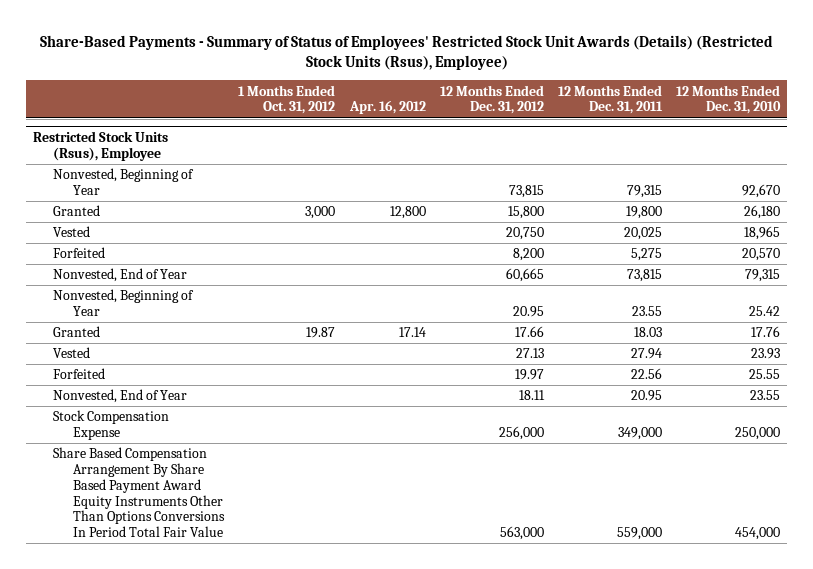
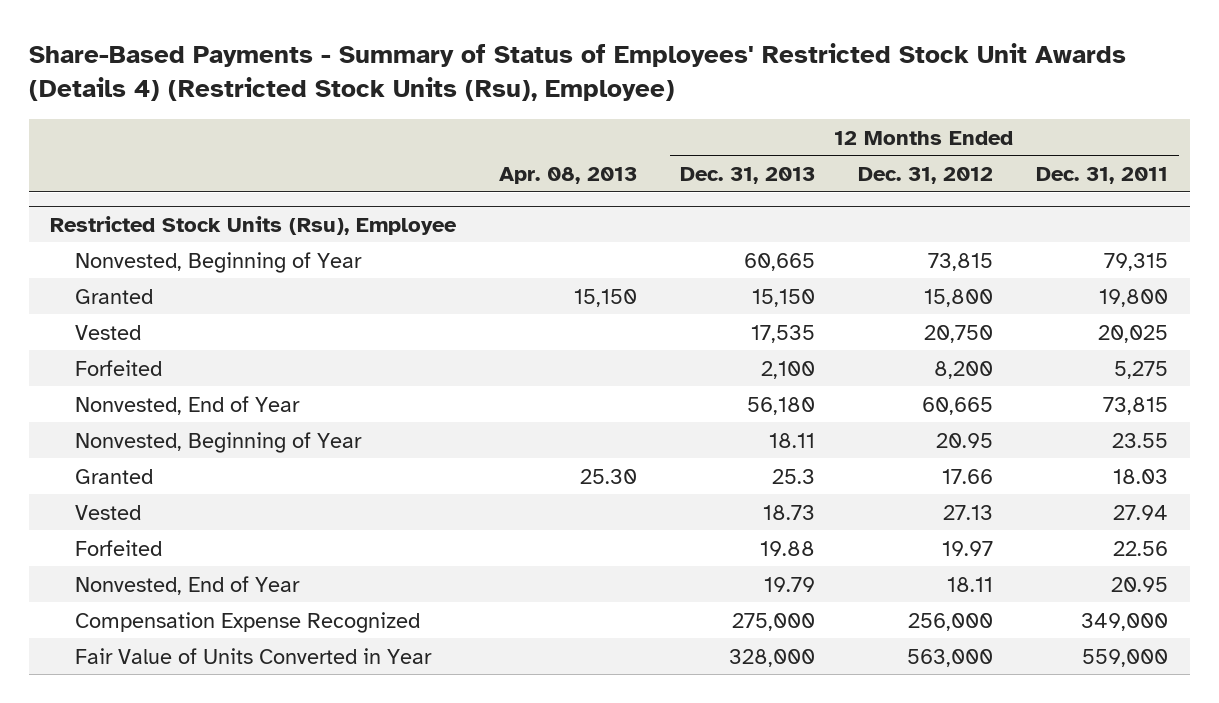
[39,34,773,71] Share-Based Payments - Summary of Status of Employees' Restricted Stock Unit Awards (Details) (Restricted Stock Units (Rsus), Employee) -> [28,43,1126,102] Share-Based Payments - Summary of Status of Employees' Restricted Stock Unit Awards (Details 4) (Restricted Stock Units (Rsu), Employee)
[238,84,336,115] 1 Months Ended Oct. 31, 2012 -> none
[348,100,426,115] Apr. 16, 2012 -> none
[676,84,782,115] 12 Months Ended Dec. 31, 2010 -> none
none -> [499,166,638,184] Apr. 08, 2013
none -> [680,166,816,184] Dec. 31, 2013
[33,131,169,161] Restricted Stock Units (Rsus), Employee -> [50,215,458,235] Restricted Stock Units (Rsu), Employee
[53,410,170,441] Stock Compensation Expense -> [75,611,421,633] Compensation Expense Recognized
[53,447,226,538] Share Based Compensation Arrangement By Share Based Payment Award Equity Instruments Other Than Options Conversions In Period Total Fair Value -> [75,647,433,664] Fair Value of Units Converted in Year

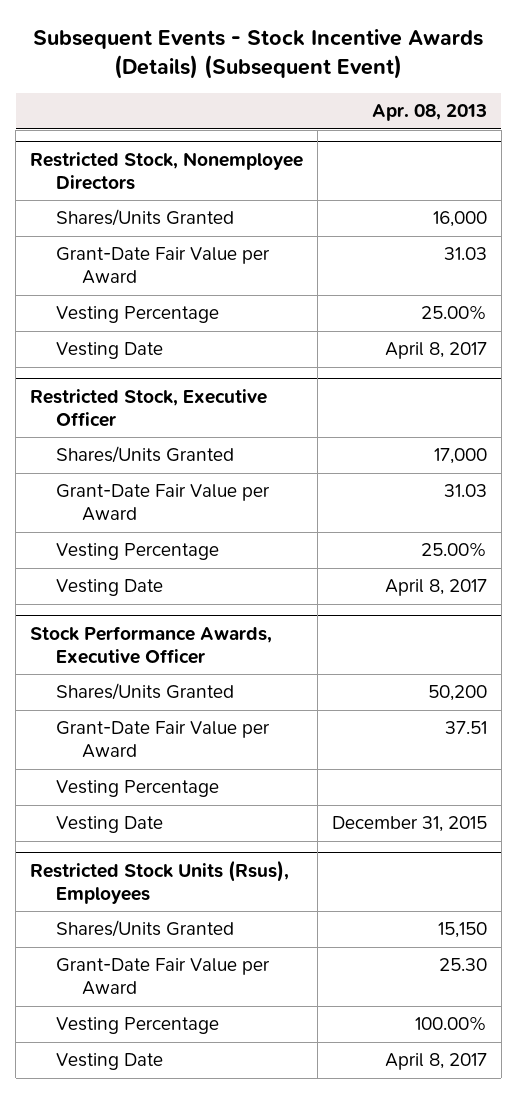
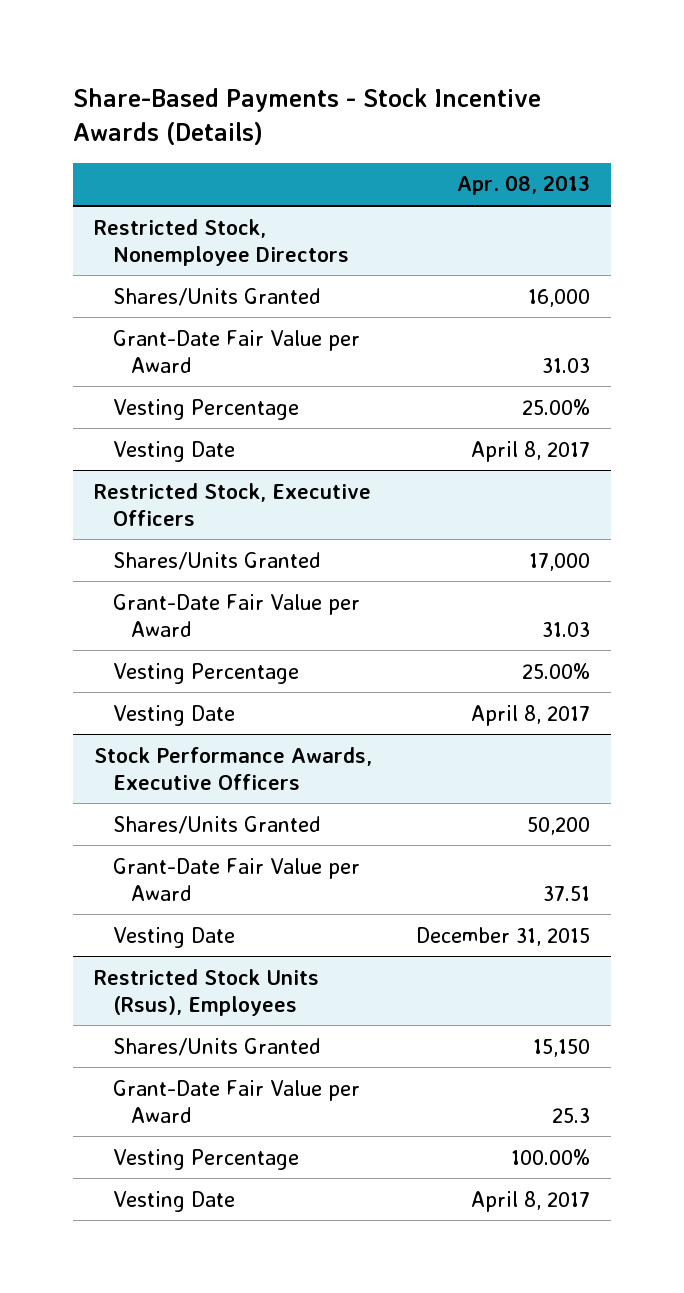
[33,28,484,80] Subsequent Events - Stock Incentive Awards (Details) (Subsequent Event) -> [72,87,541,145] Share-Based Payments - Stock Incentive Awards (Details)
[29,388,267,427] Restricted Stock, Executive Officer -> [94,482,372,526] Restricted Stock, Executive Officers
[29,625,272,664] Stock Performance Awards, Executive Officer -> [94,746,373,790] Stock Performance Awards, Executive Officers
[56,780,220,798] Vesting Percentage -> none
[438,958,487,972] 25.30 -> [551,1107,590,1123] 25.3

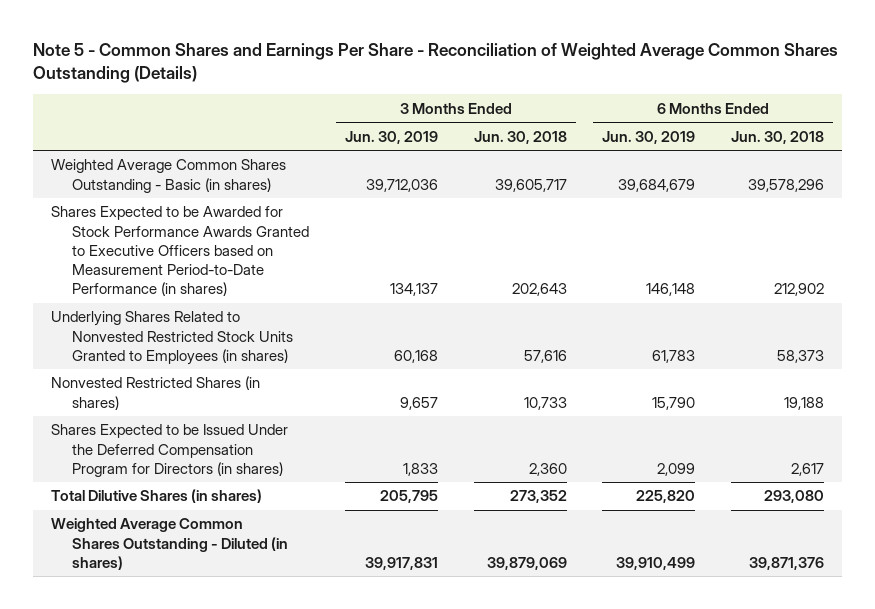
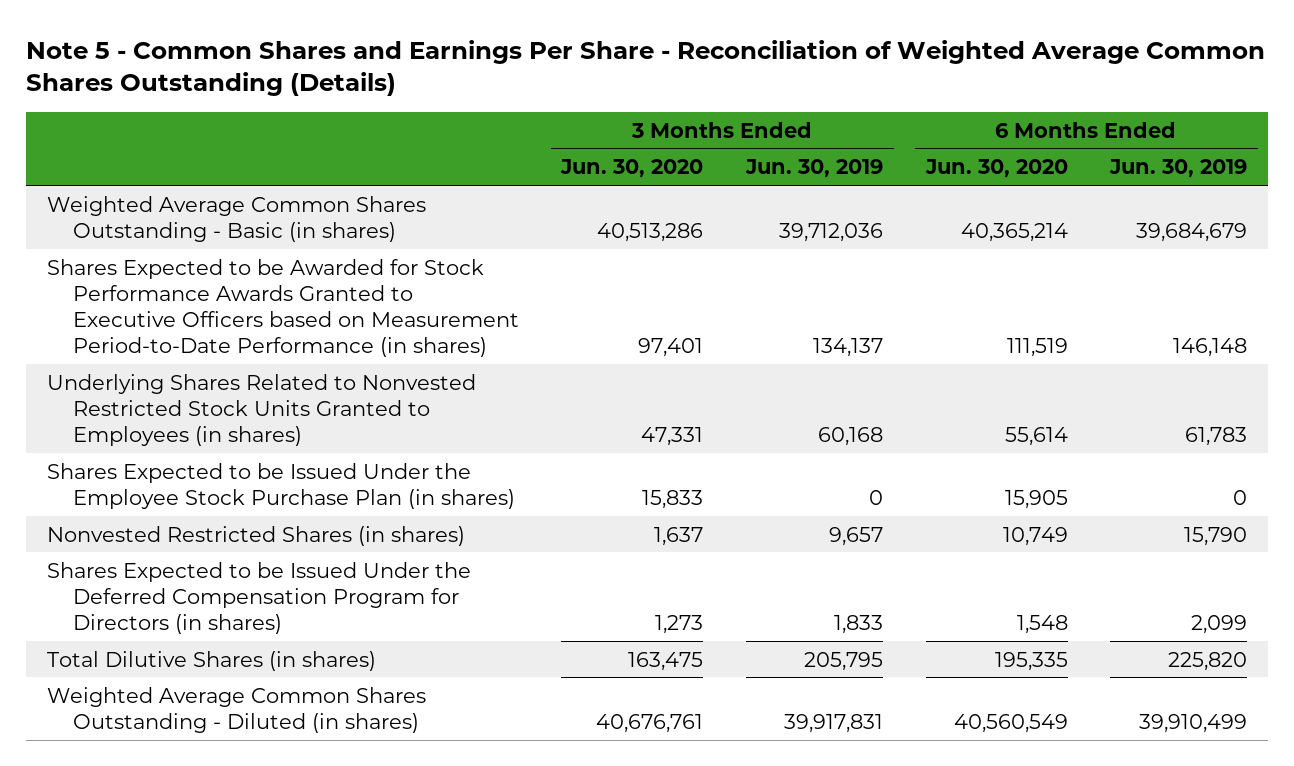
[473,130,567,144] Jun. 30, 2018 -> none
[731,130,825,144] Jun. 30, 2018 -> none
none -> [560,159,704,179] Jun. 30, 2020
none -> [924,159,1068,179] Jun. 30, 2020
none -> [47,462,515,509] Shares Expected to be Issued Under the Employee Stock Purchase Plan (in shares)

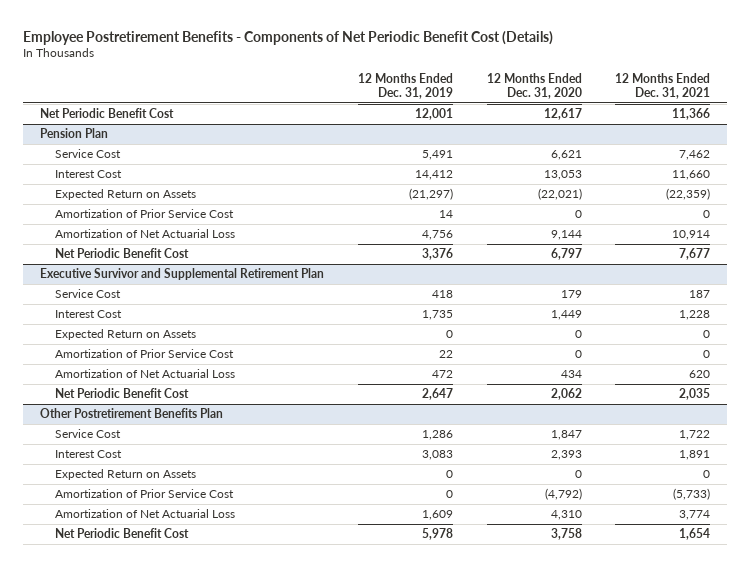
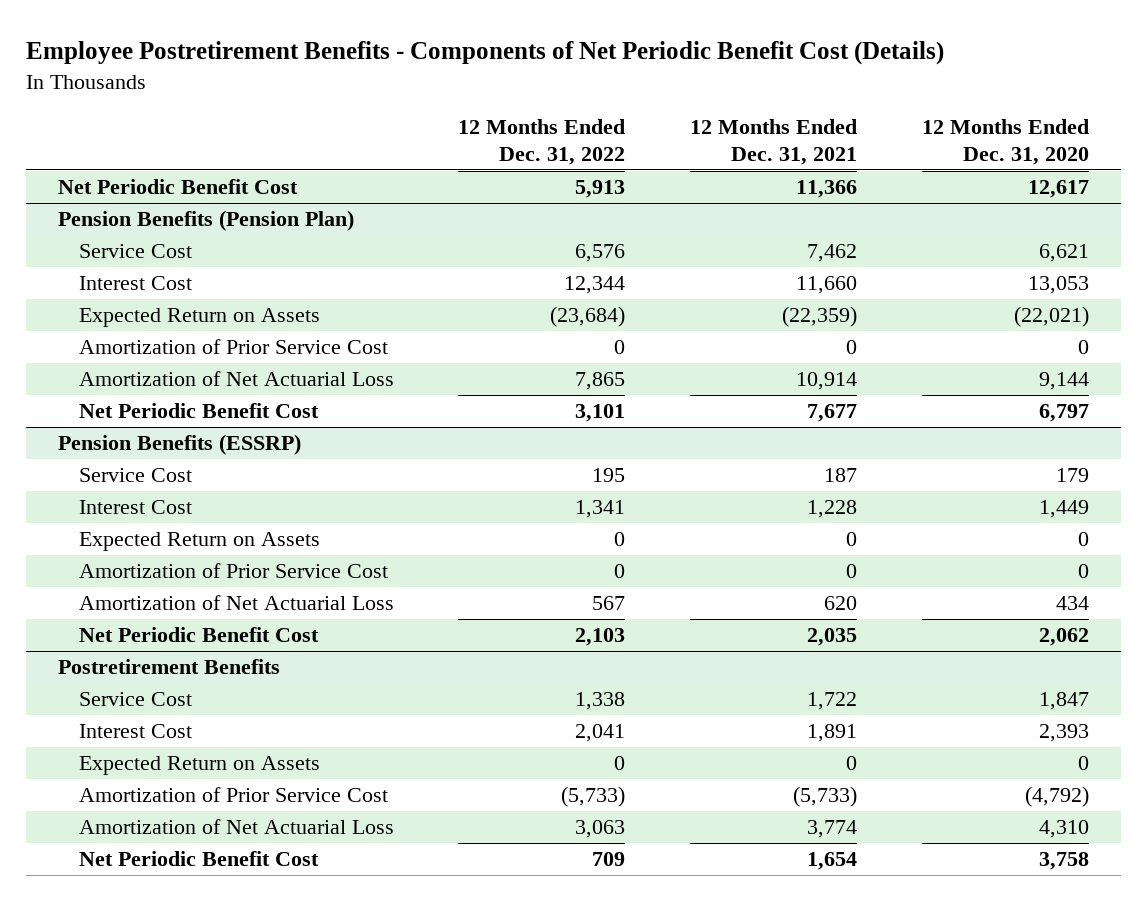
[357,73,453,99] 12 Months Ended Dec. 31, 2019 -> none
none -> [458,119,626,165] 12 Months Ended Dec. 31, 2022
[40,128,109,139] Pension Plan -> [57,210,354,232] Pension Benefits (Pension Plan)
[40,268,325,281] Executive Survivor and Supplemental Retirement Plan -> [57,434,301,456] Pension Benefits (ESSRP)
[40,408,224,419] Other Postretirement Benefits Plan -> [57,659,280,675] Postretirement Benefits

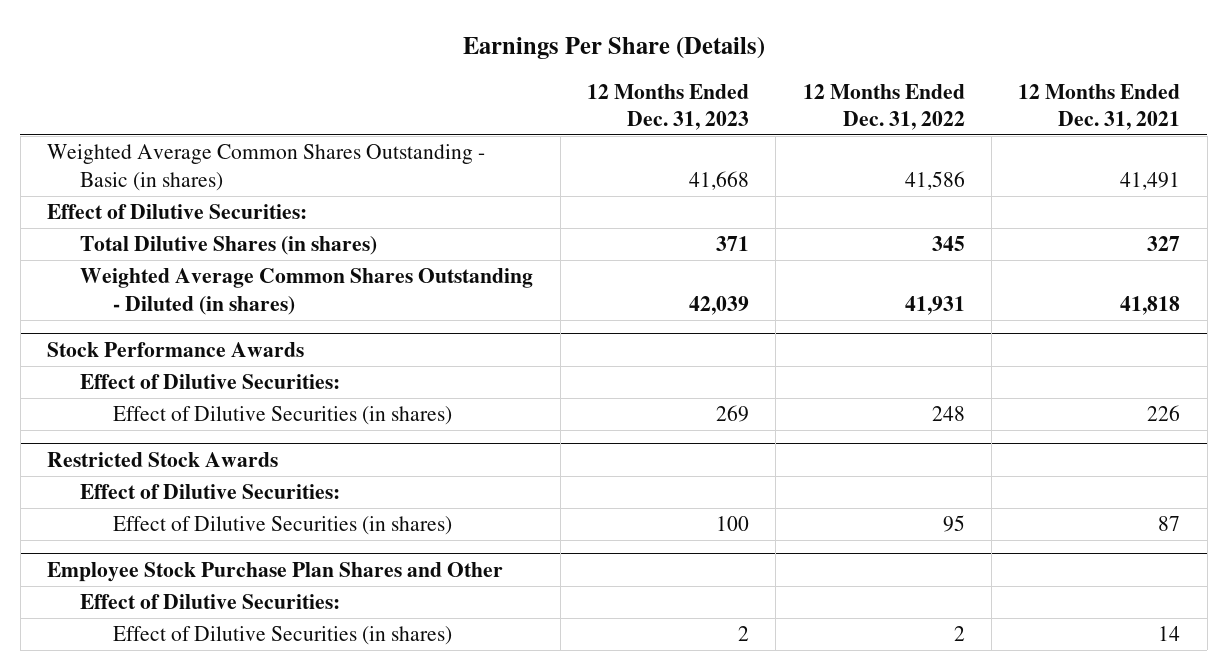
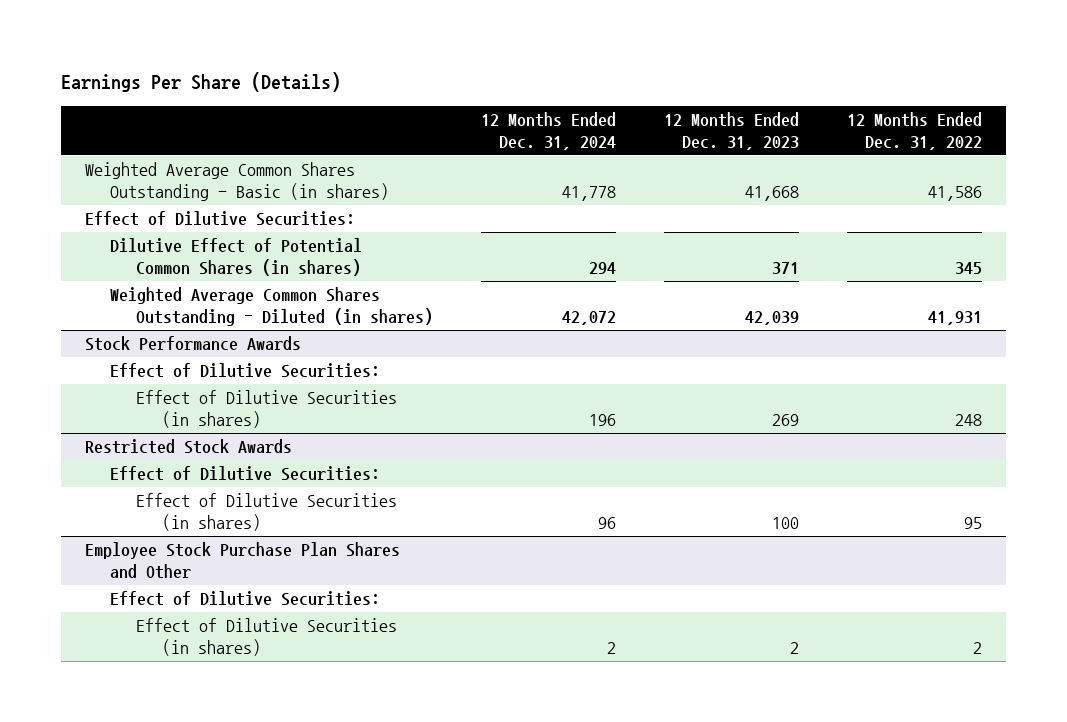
[1018,83,1181,130] 12 Months Ended Dec. 31, 2021 -> none
none -> [481,111,617,150] 12 Months Ended Dec. 31, 2024
[80,236,378,256] Total Dilutive Shares (in shares) -> [110,238,363,277] Dilutive Effect of Potential Common Shares (in shares)

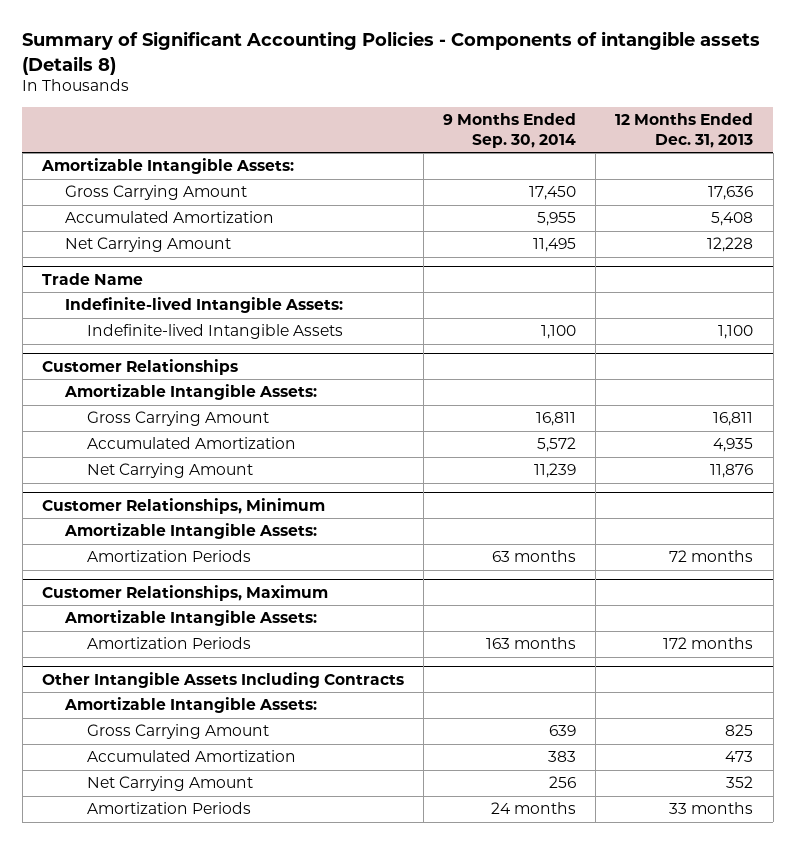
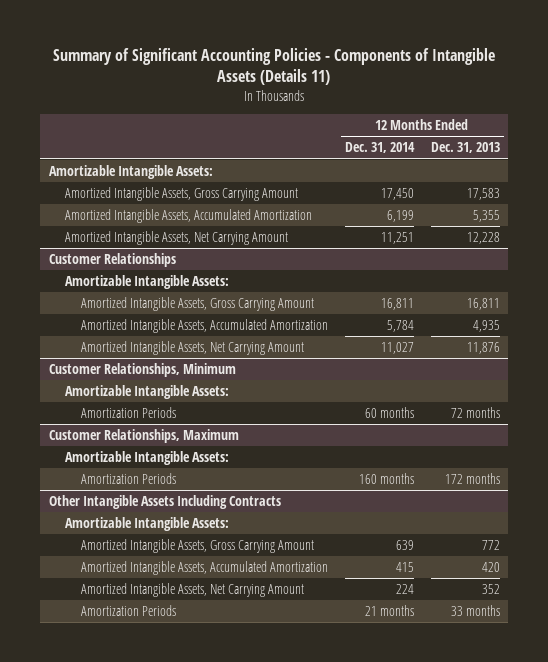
[22,31,761,75] Summary of Significant Accounting Policies - Components of intangible assets (Details 8) -> [53,48,496,86] Summary of Significant Accounting Policies - Components of Intangible Assets (Details 11)
[443,113,577,148] 9 Months Ended Sep. 30, 2014 -> none
none -> [345,142,416,154] Dec. 31, 2014
[42,272,144,285] Trade Name -> none
[64,297,343,314] Indefinite-lived Intangible Assets: -> none
[87,324,344,340] Indefinite-lived Intangible Assets -> none
[64,185,247,201] Gross Carrying Amount -> [64,186,298,201] Amortized Intangible Assets, Gross Carrying Amount
[708,186,754,201] 17,636 -> [466,187,500,200] 17,583
[64,211,274,224] Accumulated Amortization -> [64,208,312,223] Amortized Intangible Assets, Accumulated Amortization
[711,212,754,227] 5,408 -> [472,209,500,222] 5,355
[64,237,231,253] Net Carrying Amount -> [64,230,288,245] Amortized Intangible Assets, Net Carrying Amount
[87,411,270,427] Gross Carrying Amount -> [81,296,315,311] Amortized Intangible Assets, Gross Carrying Amount
[87,437,297,450] Accumulated Amortization -> [81,318,329,333] Amortized Intangible Assets, Accumulated Amortization
[87,463,254,479] Net Carrying Amount -> [81,340,305,355] Amortized Intangible Assets, Net Carrying Amount
[87,724,270,740] Gross Carrying Amount -> [81,538,315,553] Amortized Intangible Assets, Gross Carrying Amount
[725,724,754,737] 825 -> [481,539,500,550] 772
[87,750,297,763] Accumulated Amortization -> [81,560,329,575] Amortized Intangible Assets, Accumulated Amortization
[725,751,754,763] 473 -> [481,561,500,572] 420
[87,776,254,792] Net Carrying Amount -> [81,582,305,597] Amortized Intangible Assets, Net Carrying Amount

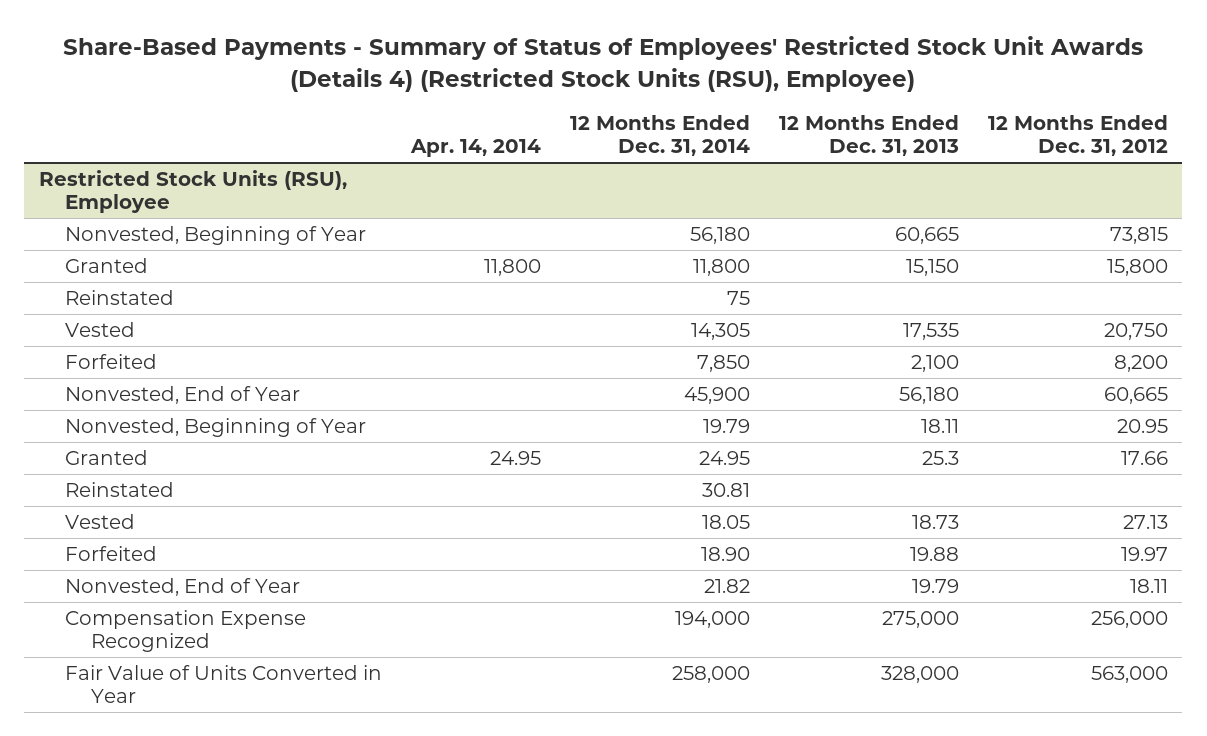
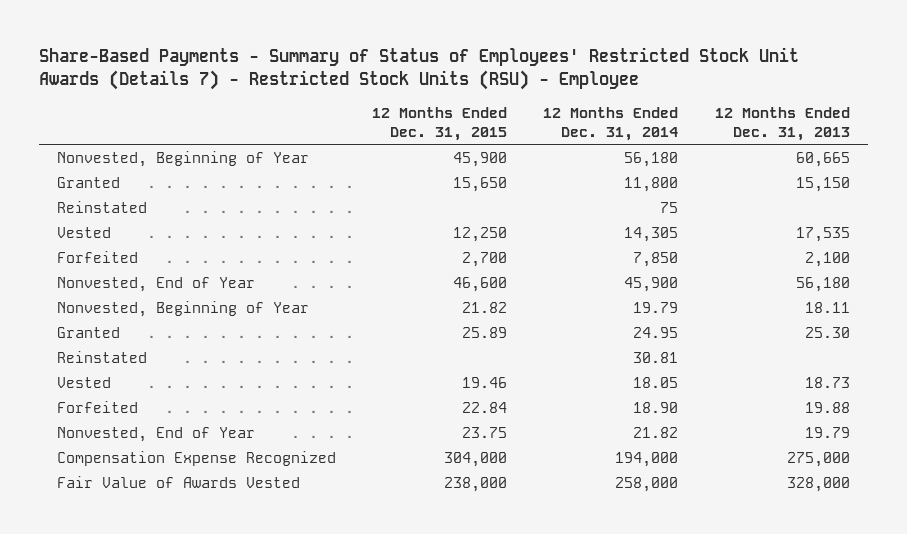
[63,36,1144,92] Share-Based Payments - Summary of Status of Employees' Restricted Stock Unit Awards (Details 4) (Restricted Stock Units (RSU), Employee) -> [39,47,800,91] Share-Based Payments - Summary of Status of Employees' Restricted Stock Unit Awards (Details 7) - Restricted Stock Units (RSU) - Employee
[409,138,541,157] Apr. 14, 2014 -> none
[987,114,1168,156] 12 Months Ended Dec. 31, 2012 -> none
none -> [372,106,508,141] 12 Months Ended Dec. 31, 2015
[38,170,347,214] Restricted Stock Units (RSU), Employee -> none
[921,451,959,466] 25.3 -> [804,326,850,338] 25.30
[64,665,382,704] Fair Value of Units Converted in Year -> [57,475,301,488] Fair Value of Awards Vested

